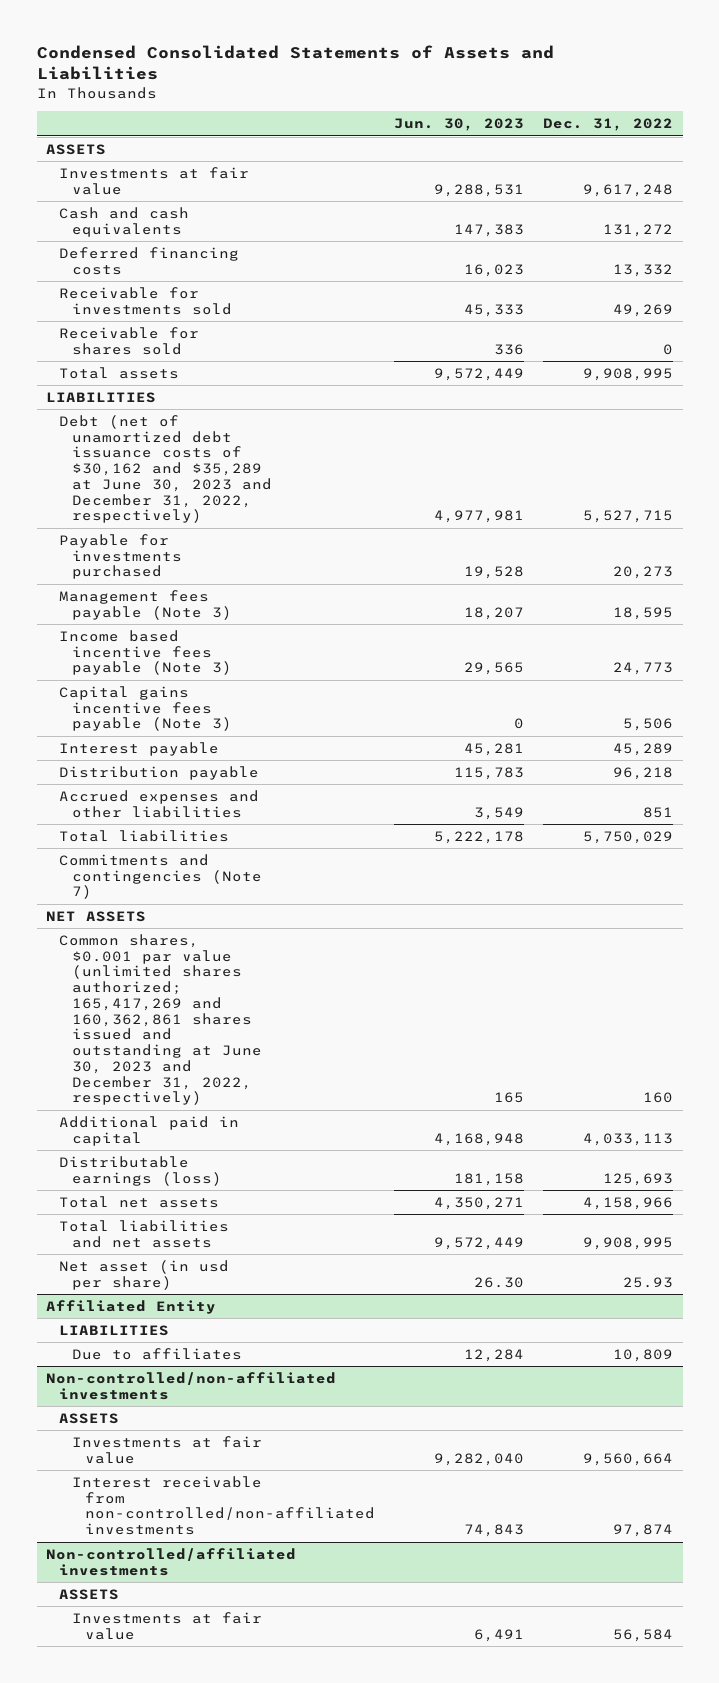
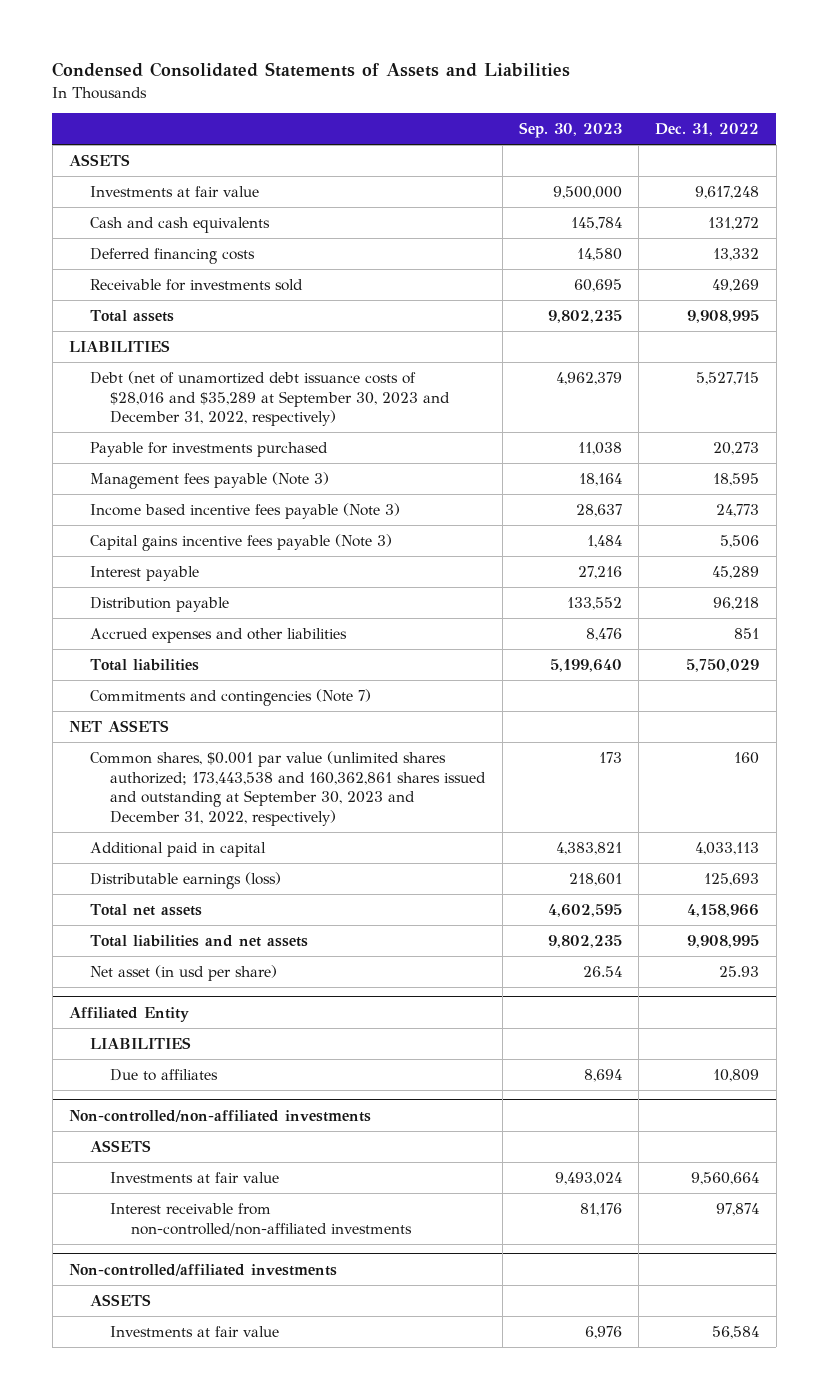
[394,118,525,132] Jun. 30, 2023 -> none
none -> [518,122,622,139] Sep. 30, 2023
[59,326,200,355] Receivable for shares sold -> none
[59,414,273,524] Debt (net of unamortized debt issuance costs of $30,162 and $35,289 at June 30, 2023 and December 31, 2022, respectively) -> [89,370,451,427] Debt (net of unamortized debt issuance costs of $28,016 and $35,289 at September 30, 2023 and December 31, 2022, respectively)
[59,933,263,1106] Common shares, $0.001 par value (unlimited shares authorized; 165,417,269 and 160,362,861 shares issued and outstanding at June 30, 2023 and December 31, 2022, respectively) -> [89,750,487,827] Common shares, $0.001 par value (unlimited shares authorized; 173,443,538 and 160,362,861 shares issued and outstanding at September 30, 2023 and December 31, 2022, respectively)

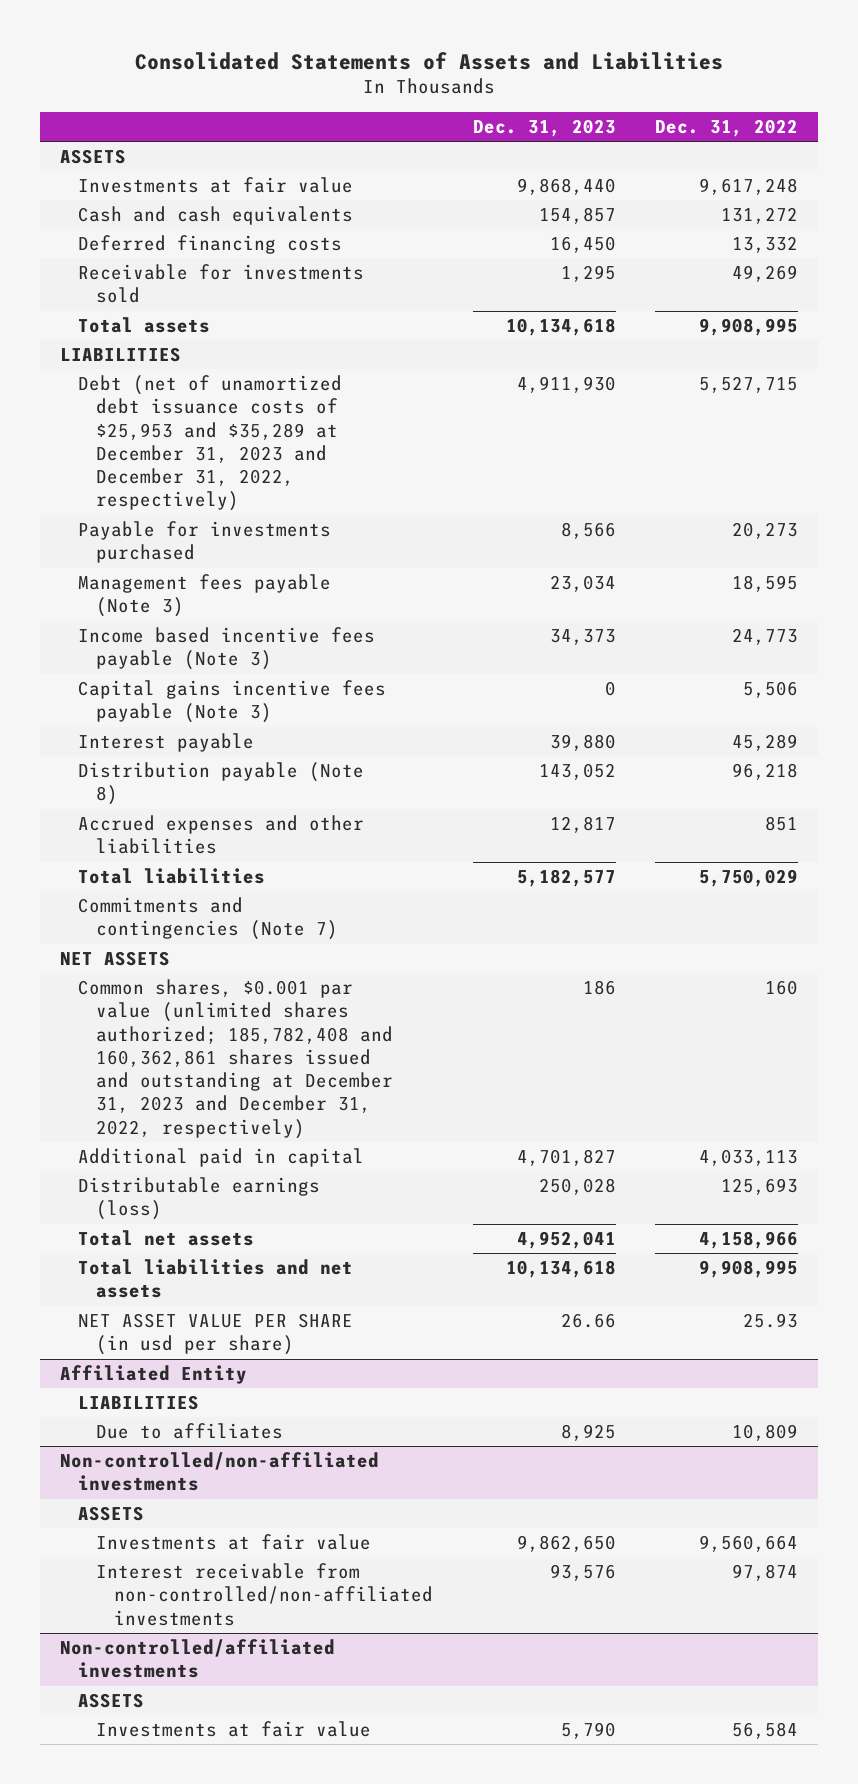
[52,62,571,78] Condensed Consolidated Statements of Assets and Liabilities -> [135,51,724,70] Consolidated Statements of Assets and Liabilities
[518,122,622,139] Sep. 30, 2023 -> none
none -> [472,118,616,137] Dec. 31, 2023
[89,370,451,427] Debt (net of unamortized debt issuance costs of $28,016 and $35,289 at September 30, 2023 and December 31, 2022, respectively) -> [77,375,342,512] Debt (net of unamortized debt issuance costs of $25,953 and $35,289 at December 31, 2023 and December 31, 2022, respectively)
[89,596,229,612] Distribution payable -> [77,762,364,806] Distribution payable (Note 8)
[89,750,487,827] Common shares, $0.001 par value (unlimited shares authorized; 173,443,538 and 160,362,861 shares issued and outstanding at September 30, 2023 and December 31, 2022, respectively) -> [77,979,394,1139] Common shares, $0.001 par value (unlimited shares authorized; 185,782,408 and 160,362,861 shares issued and outstanding at December 31, 2023 and December 31, 2022, respectively)
[89,964,277,981] Net asset (in usd per share) -> [77,1313,353,1356] NET ASSET VALUE PER SHARE (in usd per share)

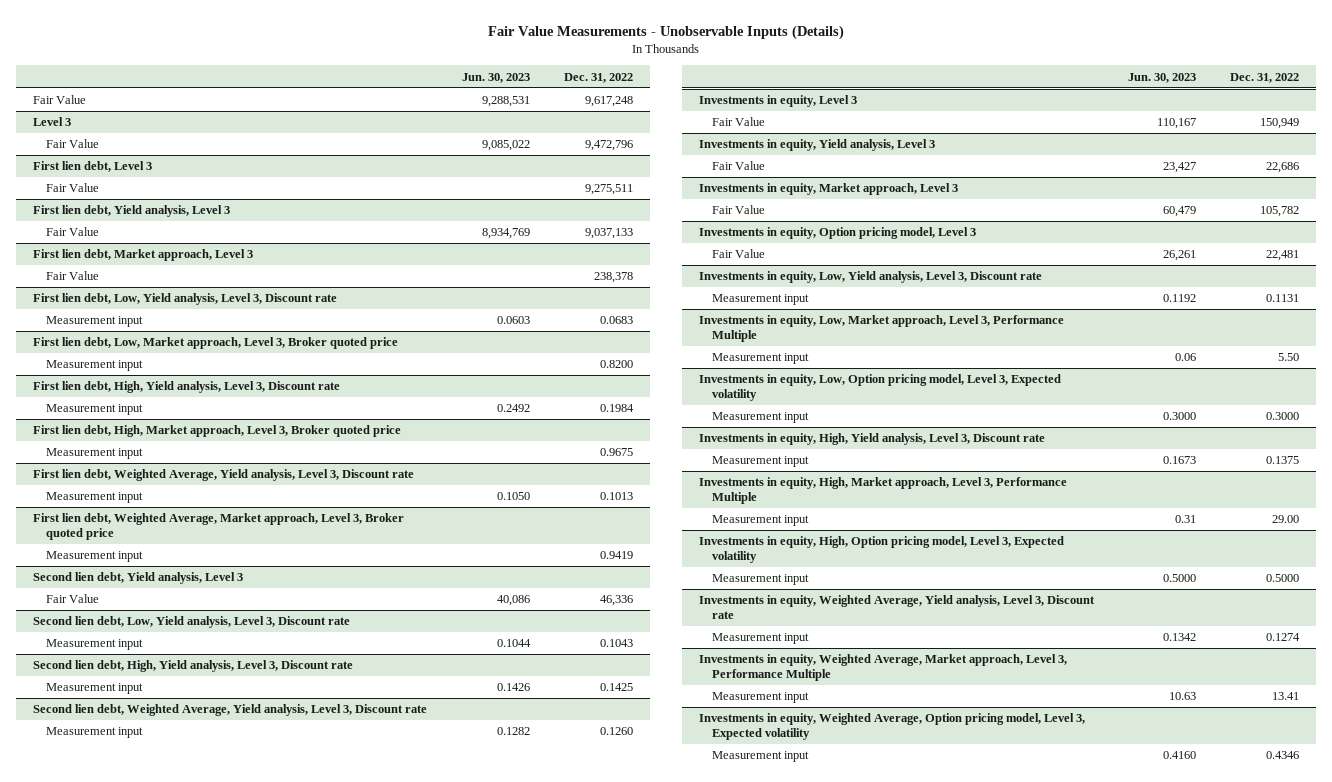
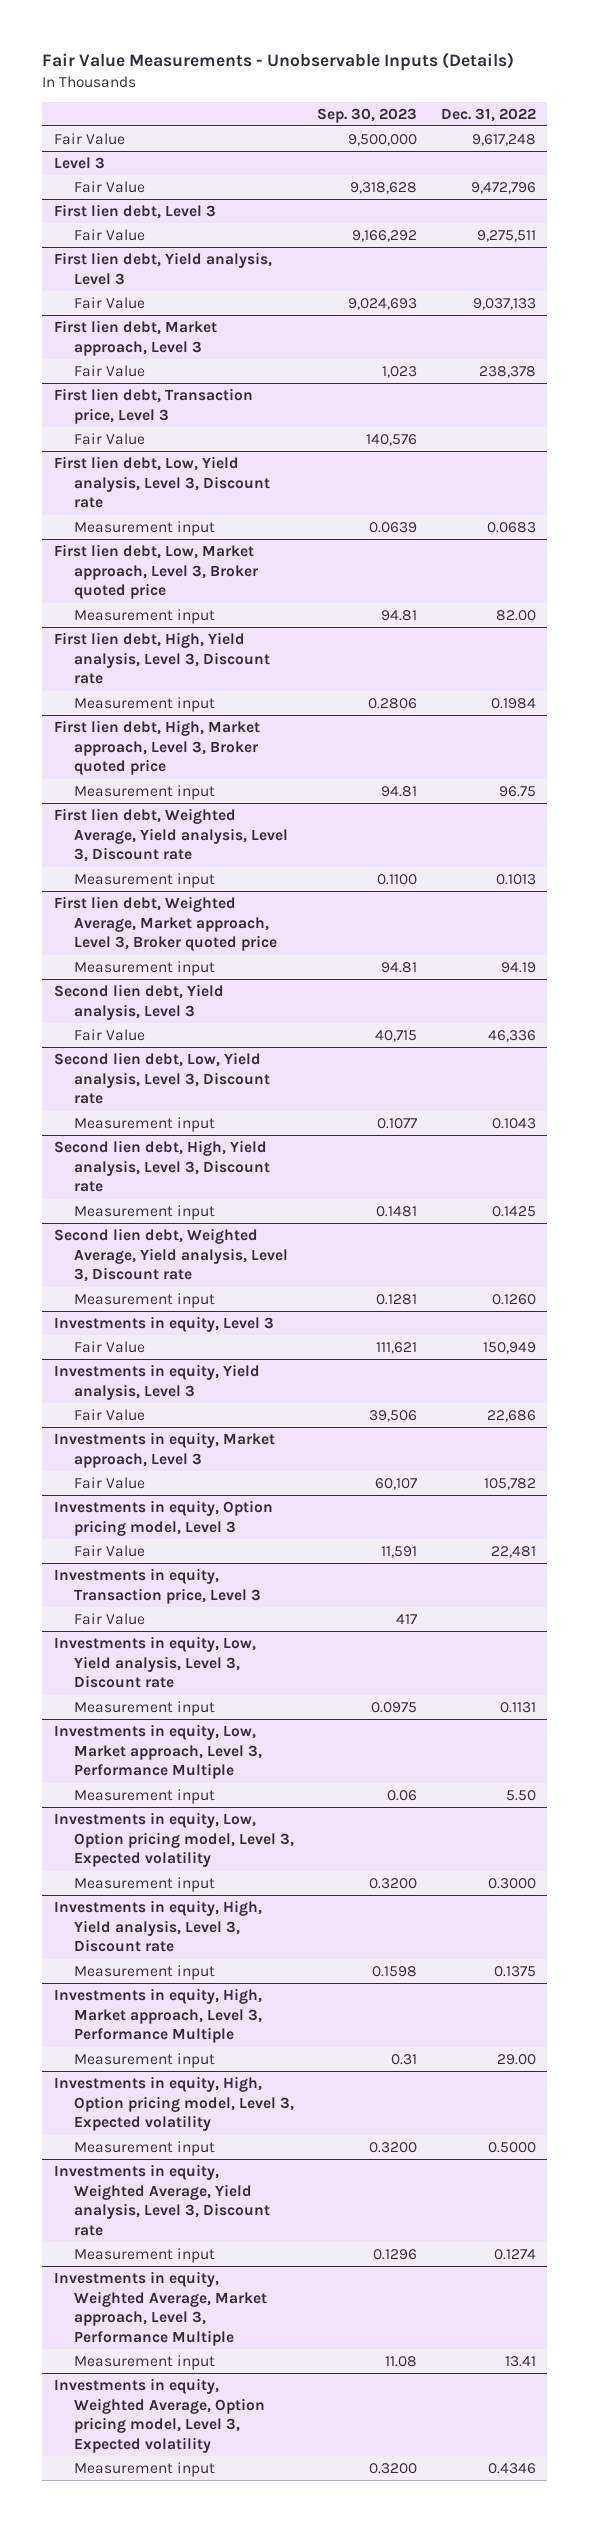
[462,72,531,83] Jun. 30, 2023 -> none
none -> [317,107,418,123] Sep. 30, 2023
none -> [53,387,253,424] First lien debt, Transaction price, Level 3
none -> [73,432,145,445] Fair Value
[600,360,634,369] 0.8200 -> [495,609,536,621] 82.00
[600,448,634,457] 0.9675 -> [498,785,536,797] 96.75
[600,551,634,560] 0.9419 -> [500,961,536,973] 94.19
none -> [53,1567,261,1604] Investments in equity, Transaction price, Level 3
none -> [73,1612,145,1625] Fair Value

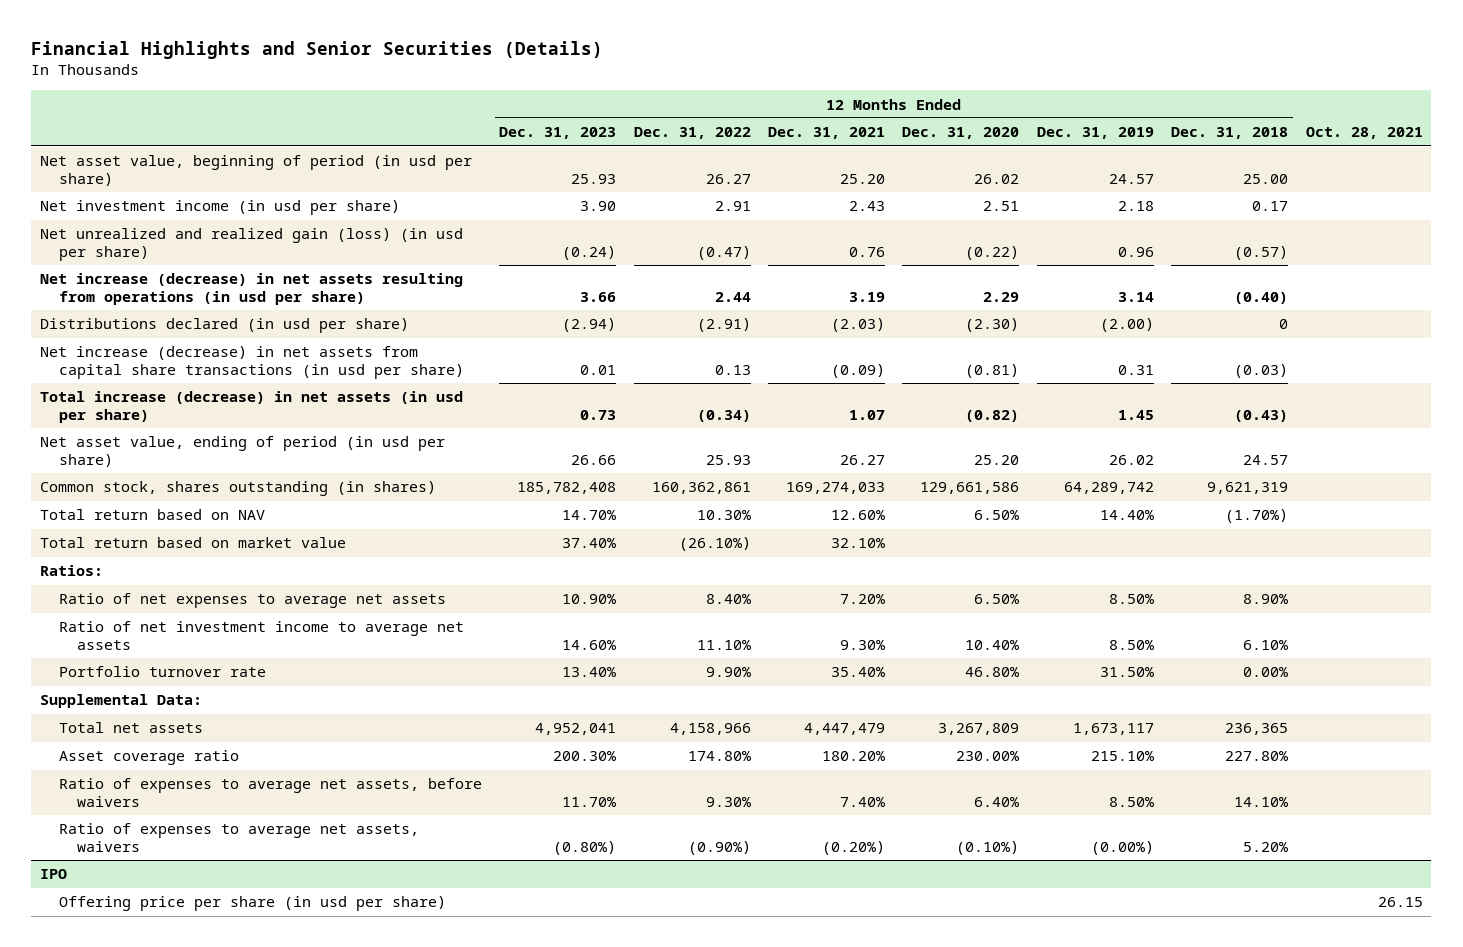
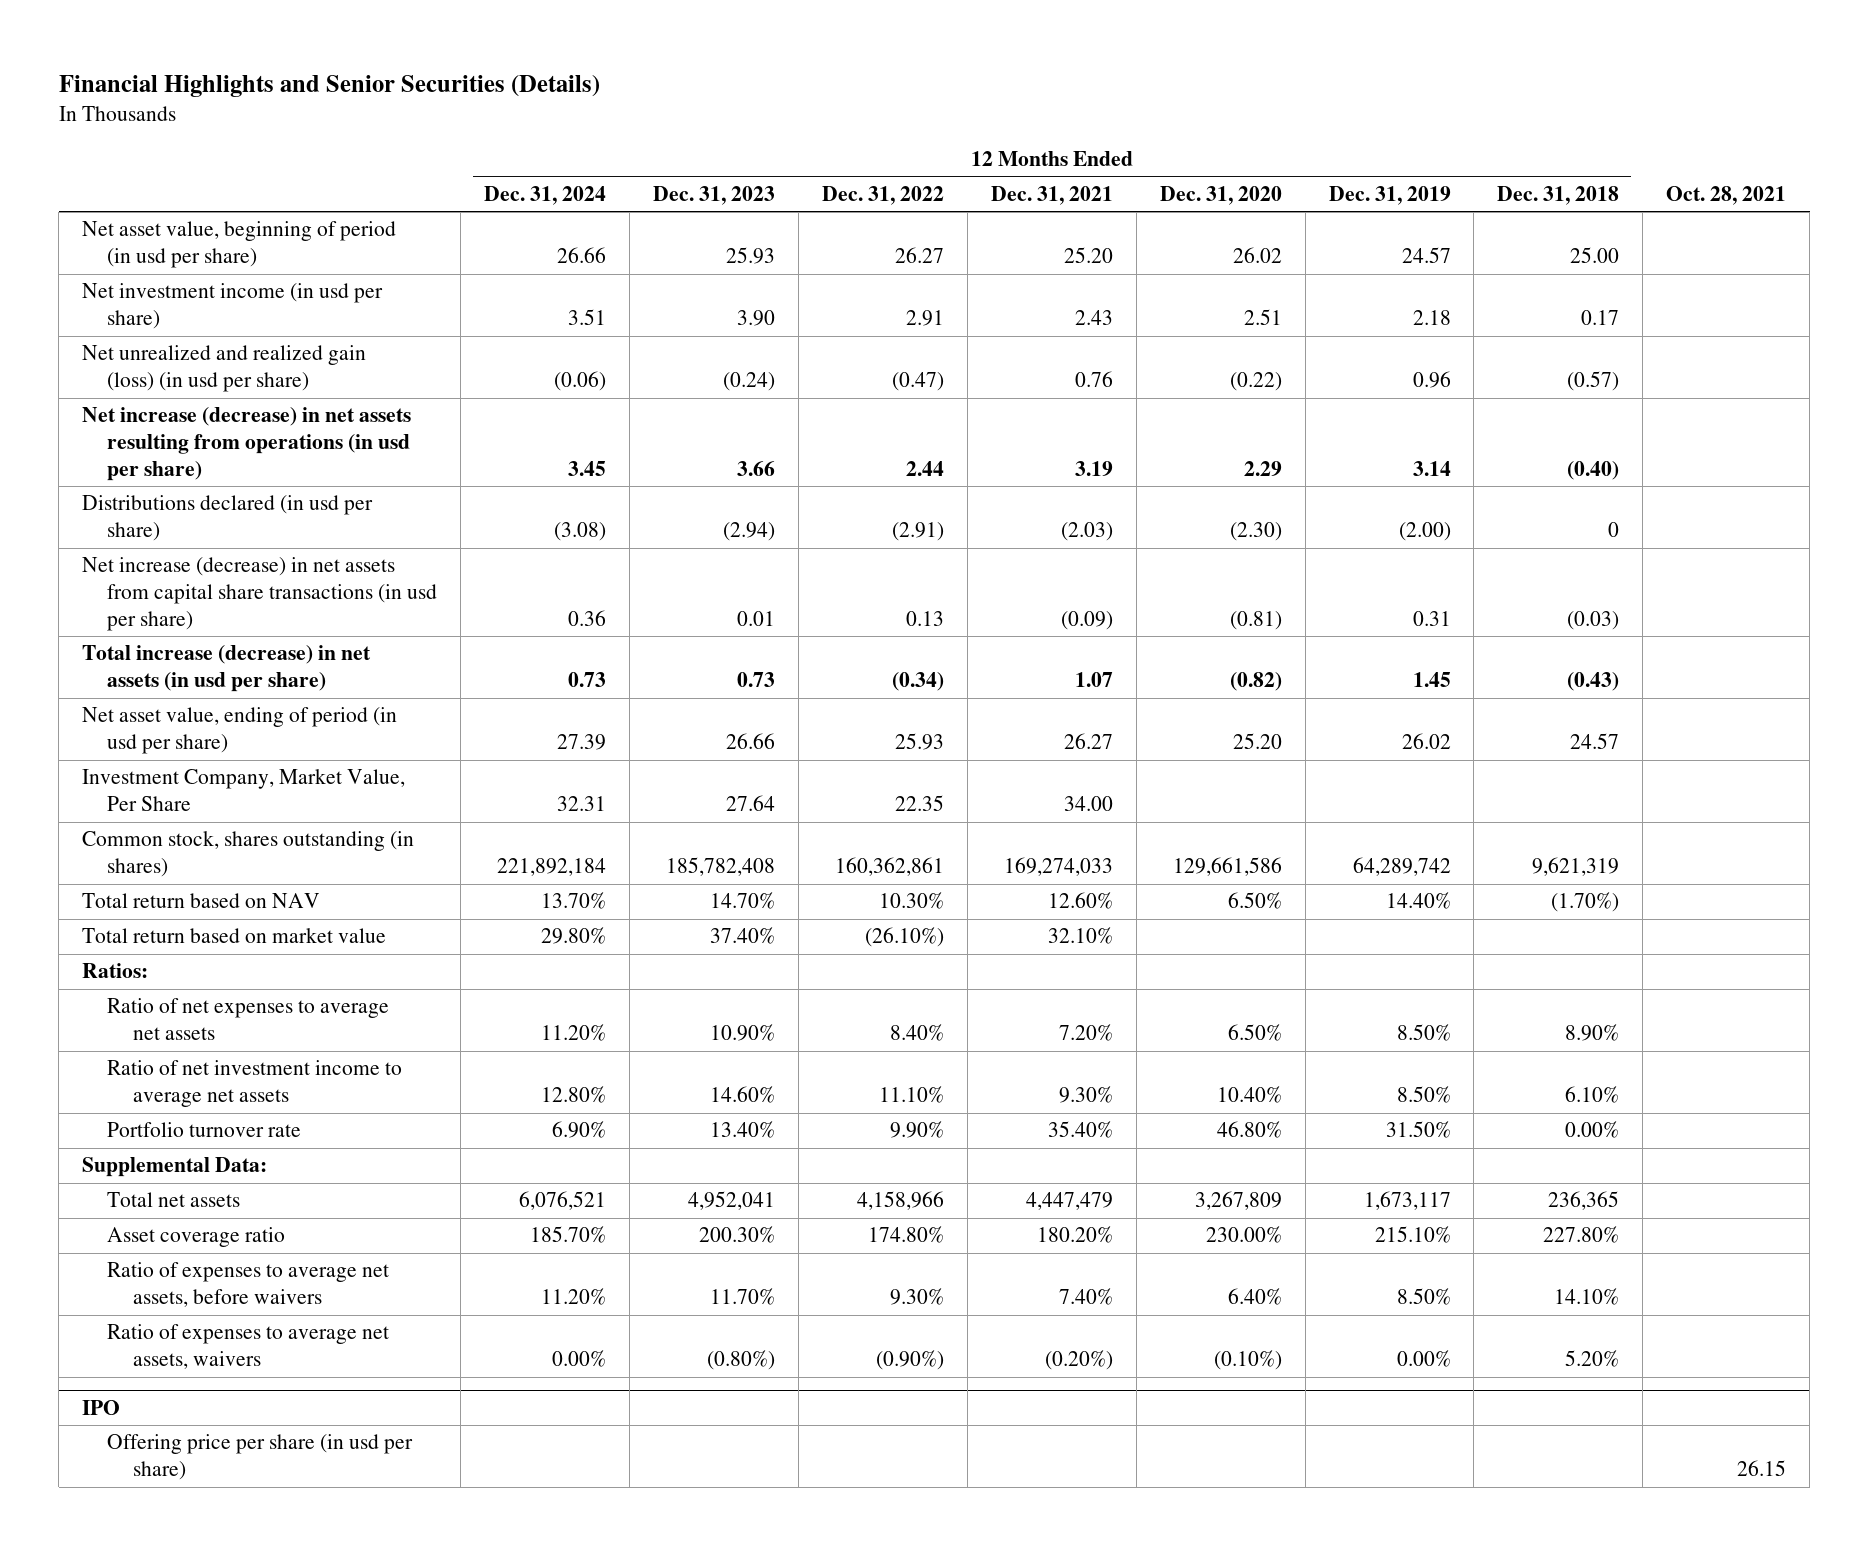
none -> [484,185,607,205] Dec. 31, 2024
none -> [82,769,406,812] Investment Company, Market Value, Per Share
[1090,840,1154,855] (0.00%) -> [1396,1350,1451,1368] 0.00%

